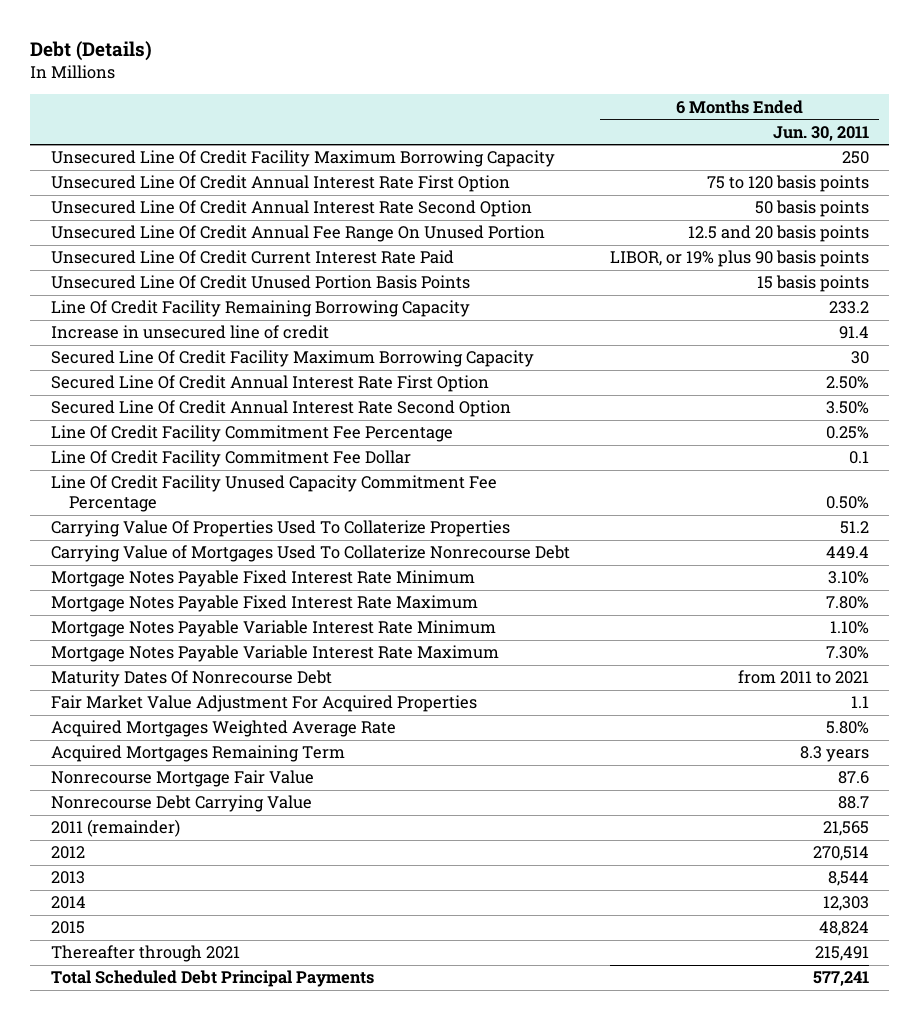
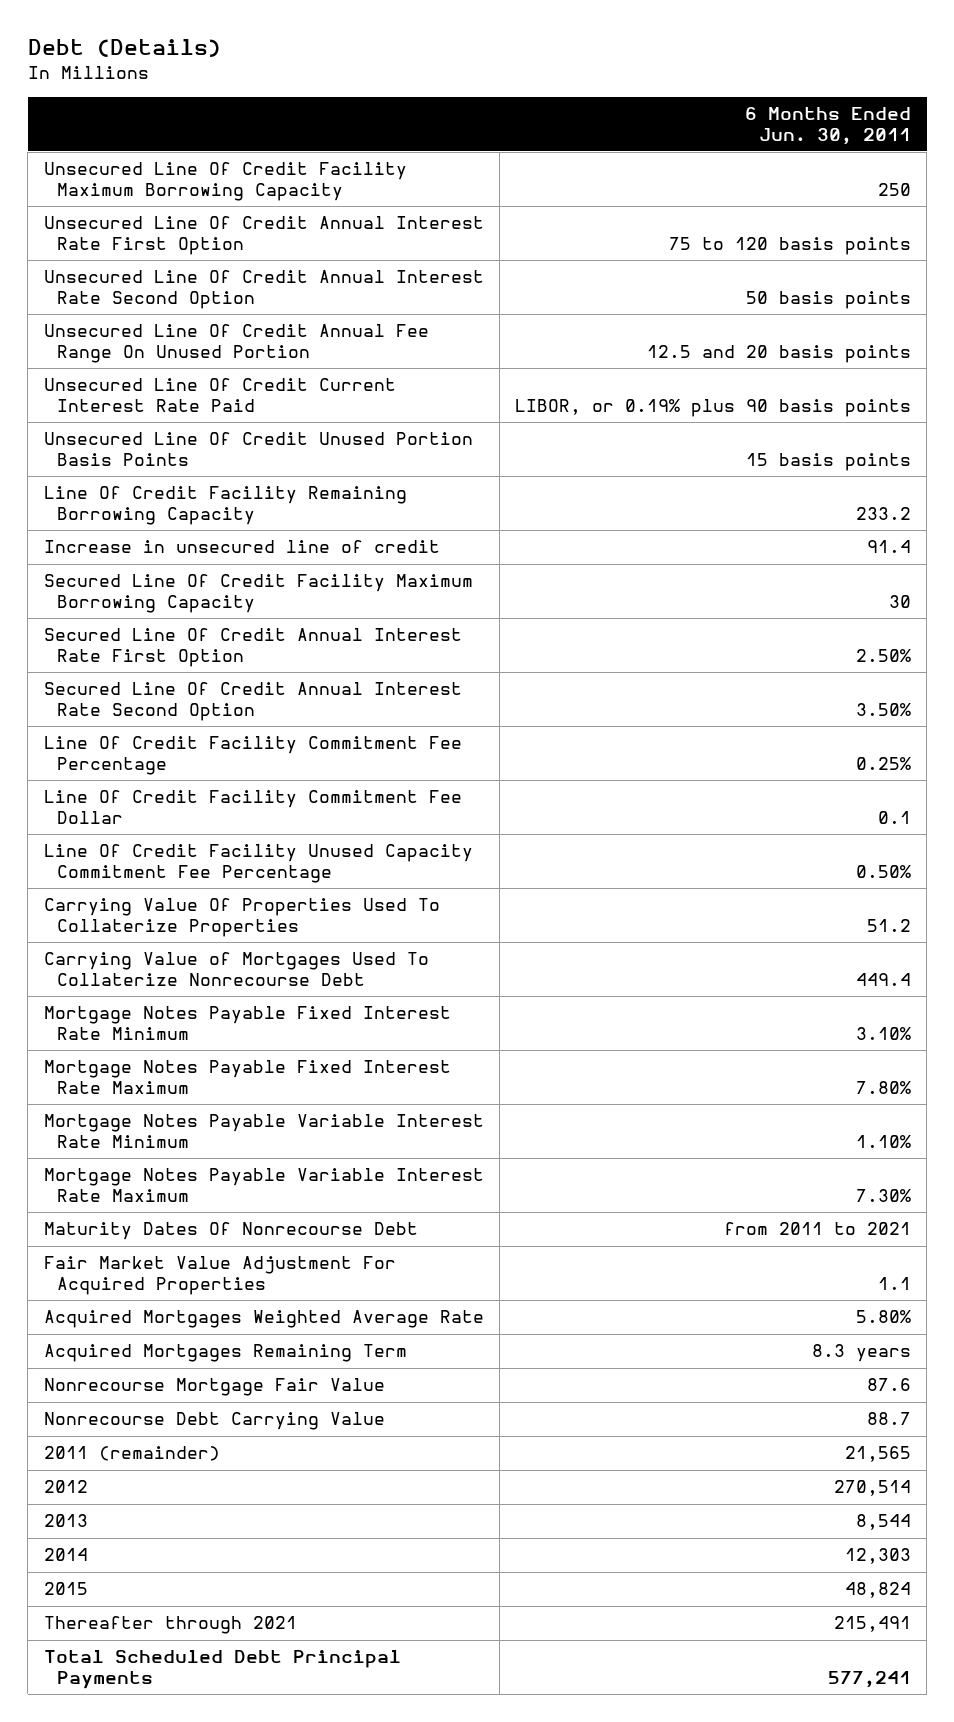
[610,250,870,268] LIBOR, or 19% plus 90 basis points -> [514,398,911,417] LIBOR, or 0.19% plus 90 basis points

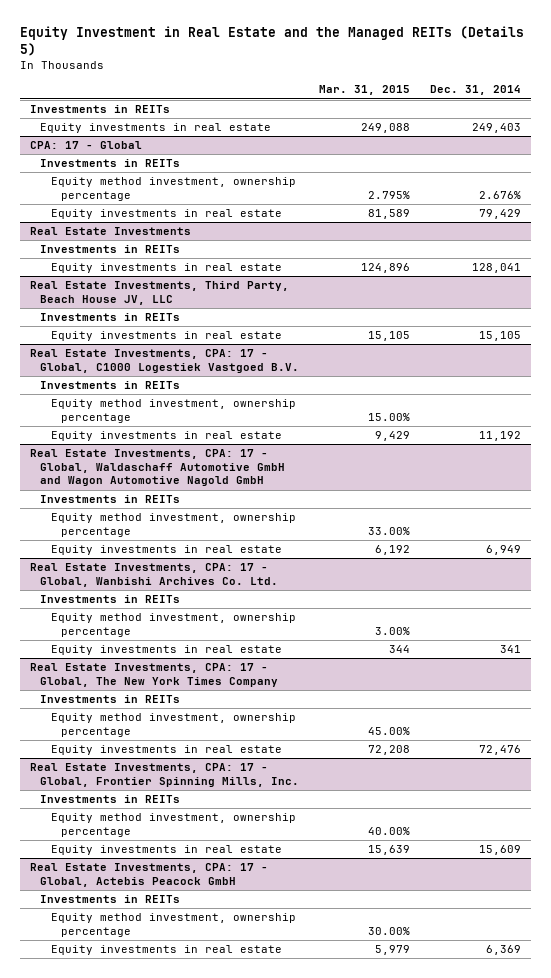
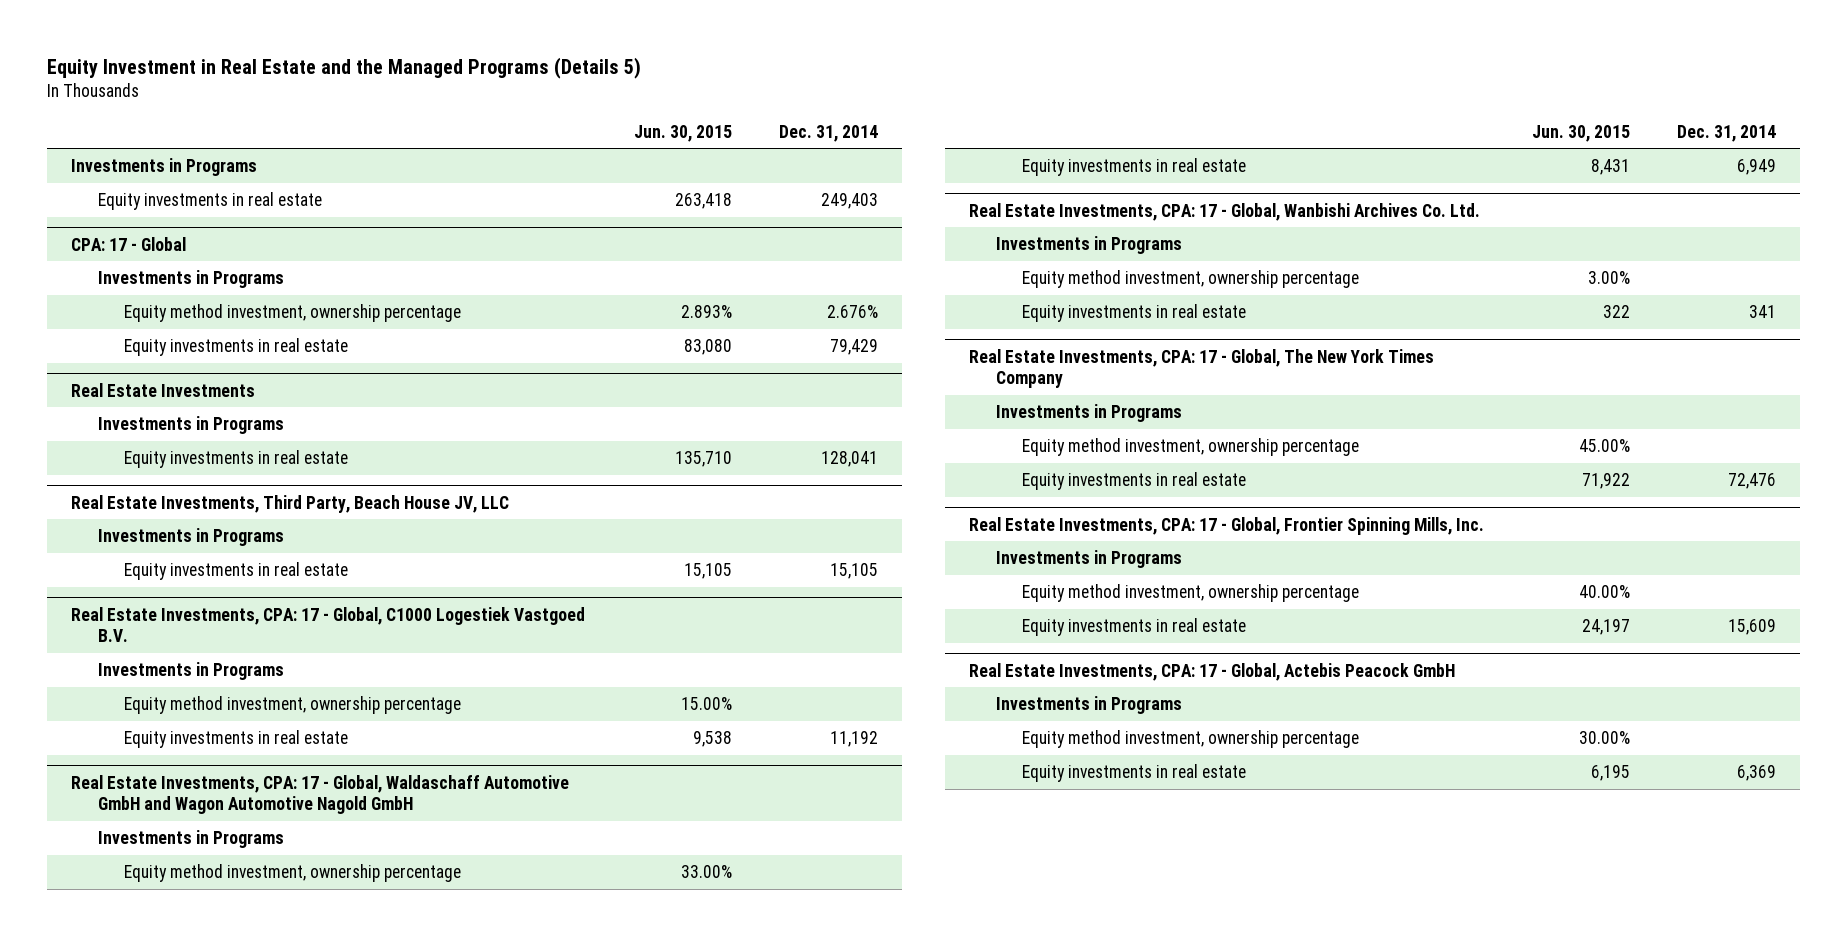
[20,26,525,57] Equity Investment in Real Estate and the Managed REITs (Details 5) -> [47,57,642,80] Equity Investment in Real Estate and the Managed Programs (Details 5)
[319,85,411,96] Mar. 31, 2015 -> none
none -> [633,124,732,142] Jun. 30, 2015
[30,105,171,114] Investments in REITs -> [70,158,257,177] Investments in Programs
[40,159,181,168] Investments in REITs -> [97,270,284,289] Investments in Programs
[40,245,181,254] Investments in REITs -> [97,416,284,435] Investments in Programs
[40,313,181,322] Investments in REITs -> [97,528,284,547] Investments in Programs
[40,381,181,390] Investments in REITs -> [97,662,284,681] Investments in Programs
[40,495,181,504] Investments in REITs -> [97,830,284,849] Investments in Programs
[40,595,181,604] Investments in REITs -> [995,236,1182,255] Investments in Programs
[40,695,181,704] Investments in REITs -> [995,404,1182,423] Investments in Programs
[40,795,181,804] Investments in REITs -> [995,550,1182,569] Investments in Programs
[40,895,181,904] Investments in REITs -> [995,696,1182,715] Investments in Programs

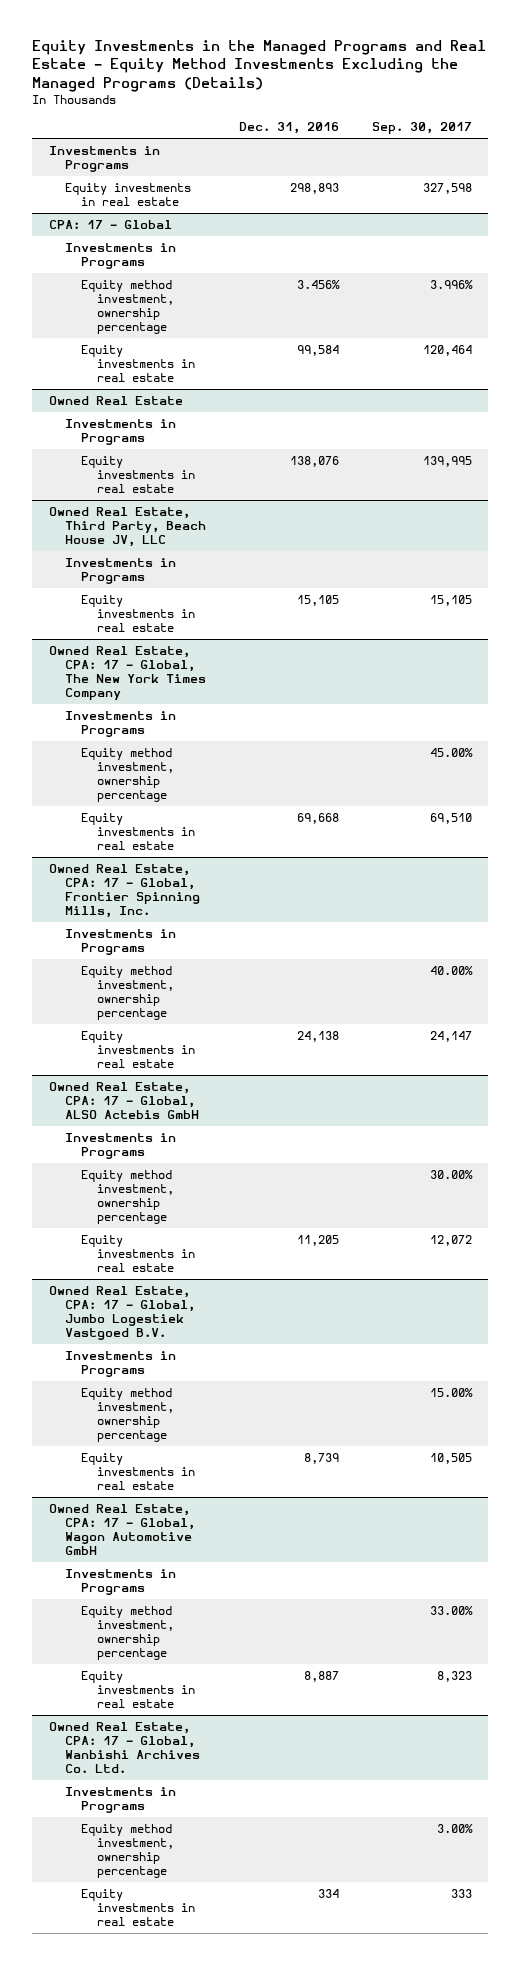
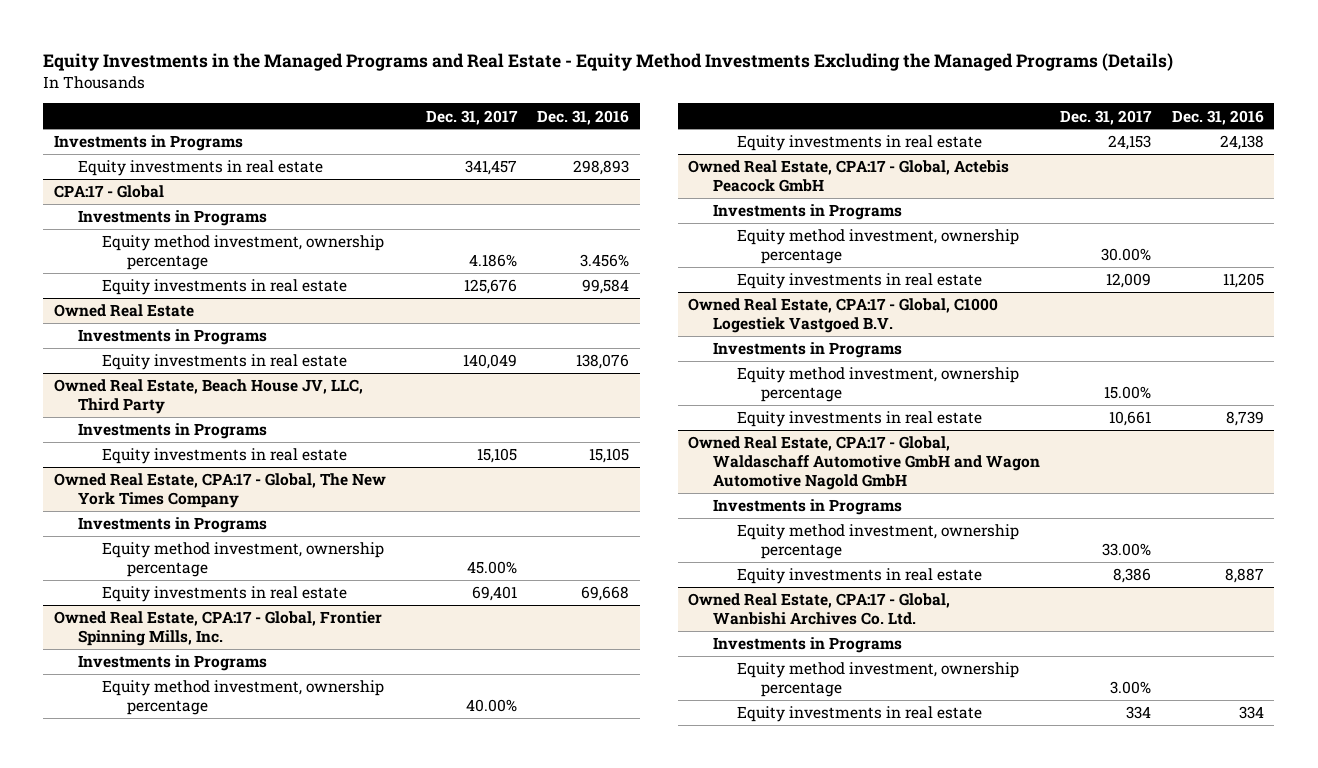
[371,122,472,135] Sep. 30, 2017 -> none
none -> [425,109,518,125] Dec. 31, 2017
[48,219,172,229] CPA: 17 - Global -> [53,185,164,199] CPA:17 - Global
[48,506,206,547] Owned Real Estate, Third Party, Beach House JV, LLC -> [53,379,363,415] Owned Real Estate, Beach House JV, LLC, Third Party
[48,645,206,700] Owned Real Estate, CPA: 17 - Global, The New York Times Company -> [53,473,386,509] Owned Real Estate, CPA:17 - Global, The New York Times Company
[48,863,200,918] Owned Real Estate, CPA: 17 - Global, Frontier Spinning Mills, Inc. -> [53,611,382,647] Owned Real Estate, CPA:17 - Global, Frontier Spinning Mills, Inc.
[48,1081,199,1119] Owned Real Estate, CPA: 17 - Global, ALSO Actebis GmbH -> [688,160,1010,193] Owned Real Estate, CPA:17 - Global, Actebis Peacock GmbH
[48,1285,195,1340] Owned Real Estate, CPA: 17 - Global, Jumbo Logestiek Vastgoed B.V. -> [688,298,999,334] Owned Real Estate, CPA:17 - Global, C1000 Logestiek Vastgoed B.V.
[48,1503,195,1555] Owned Real Estate, CPA: 17 - Global, Wagon Automotive GmbH -> [688,436,1040,490] Owned Real Estate, CPA:17 - Global, Waldaschaff Automotive GmbH and Wagon Automotive Nagold GmbH
[48,1721,200,1773] Owned Real Estate, CPA: 17 - Global, Wanbishi Archives Co. Ltd. -> [688,593,951,626] Owned Real Estate, CPA:17 - Global, Wanbishi Archives Co. Ltd.

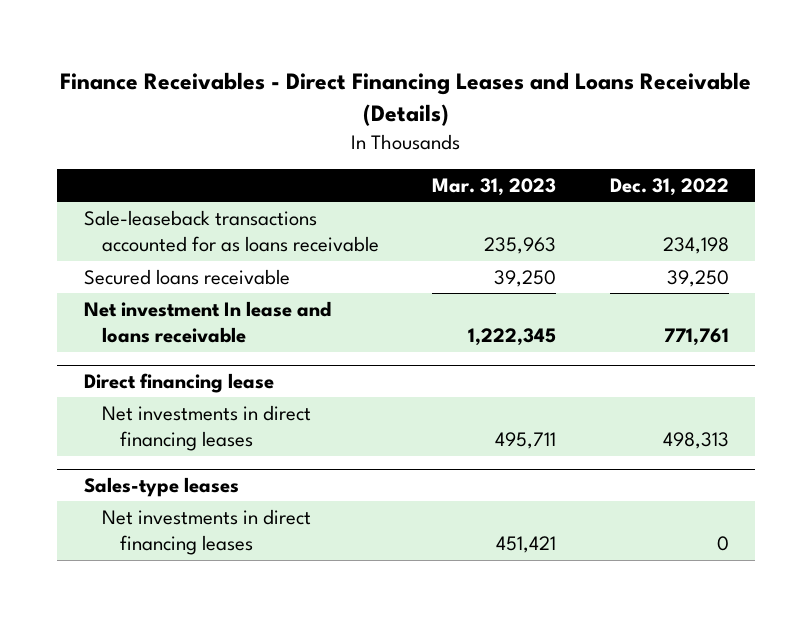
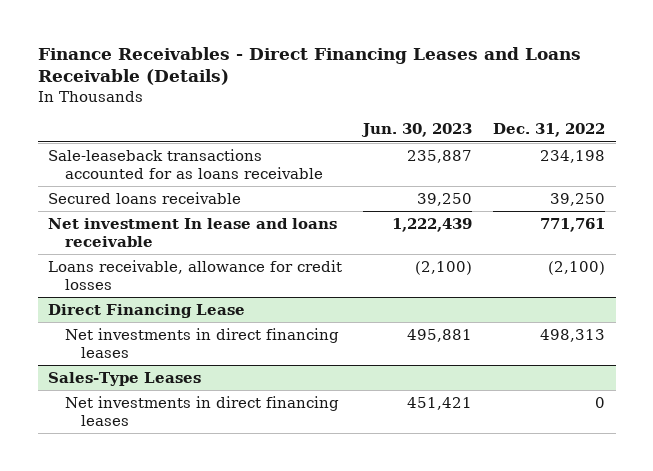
[432,178,557,197] Mar. 31, 2023 -> none
none -> [361,123,473,138] Jun. 30, 2023
none -> [48,259,343,290] Loans receivable, allowance for credit losses
[83,373,274,394] Direct financing lease -> [48,303,246,318] Direct Financing Lease
[83,477,239,498] Sales-type leases -> [48,371,202,386] Sales-Type Leases

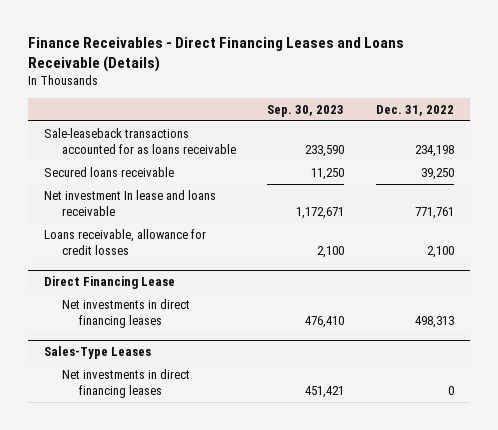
[361,123,473,138] Jun. 30, 2023 -> none
none -> [267,105,345,118] Sep. 30, 2023
[548,260,606,275] (2,100) -> [427,245,455,258] 2,100

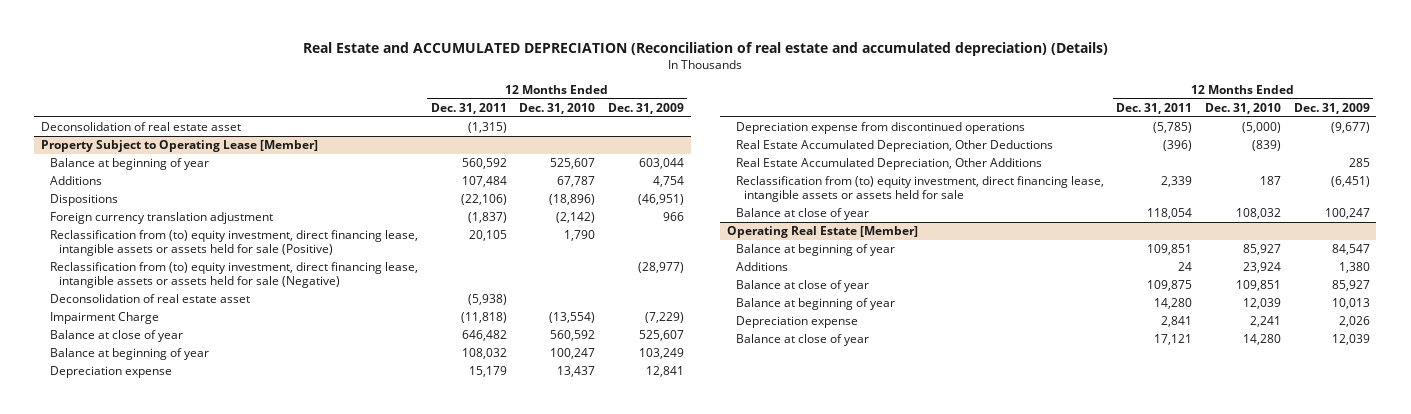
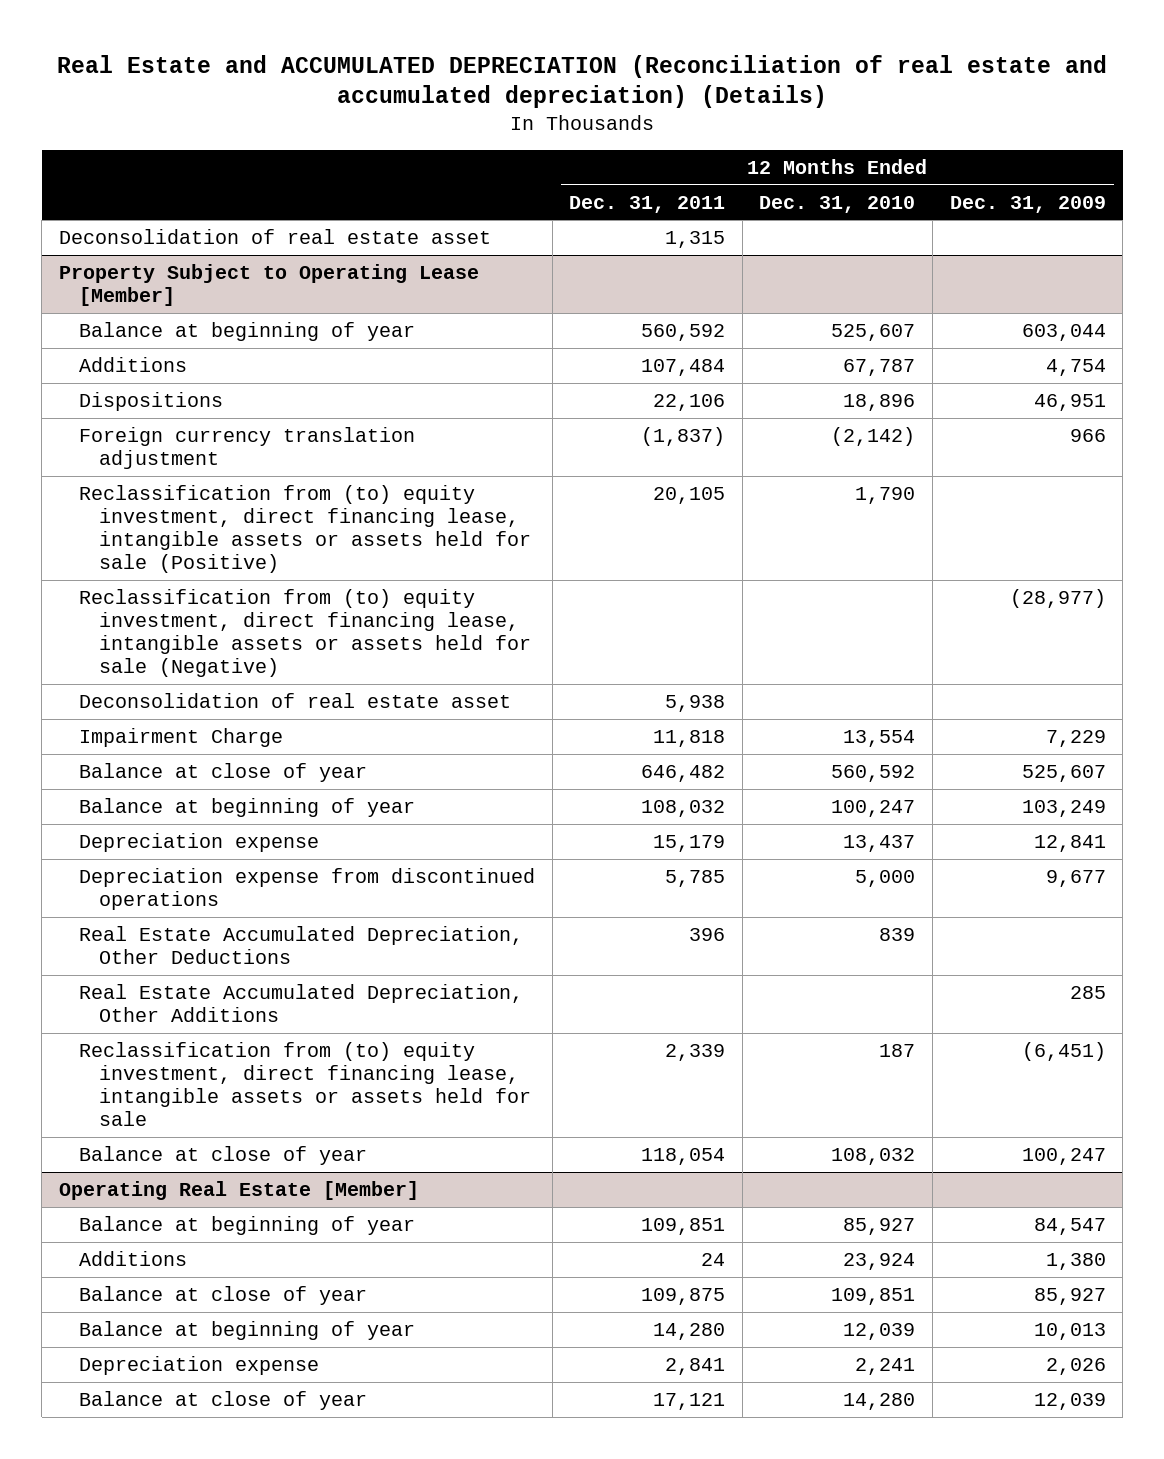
[467,122,507,134] (1,315) -> [665,230,726,248] 1,315
[460,194,507,206] (22,106) -> [653,393,726,411] 22,106
[549,194,596,206] (18,896) -> [843,393,916,411] 18,896
[638,194,685,206] (46,951) -> [1033,393,1106,411] 46,951
[467,294,507,306] (5,938) -> [665,694,726,712] 5,938
[460,312,507,324] (11,818) -> [653,729,726,747] 11,818
[549,312,596,324] (13,554) -> [843,729,916,747] 13,554
[645,312,685,324] (7,229) -> [1045,729,1106,747] 7,229
[1153,122,1193,134] (5,785) -> [665,869,726,887] 5,785
[1242,122,1282,134] (5,000) -> [855,869,916,887] 5,000
[1331,122,1371,134] (9,677) -> [1045,869,1106,887] 9,677
[1163,140,1193,152] (396) -> [689,927,726,941] 396
[1252,140,1282,152] (839) -> [879,927,916,941] 839

